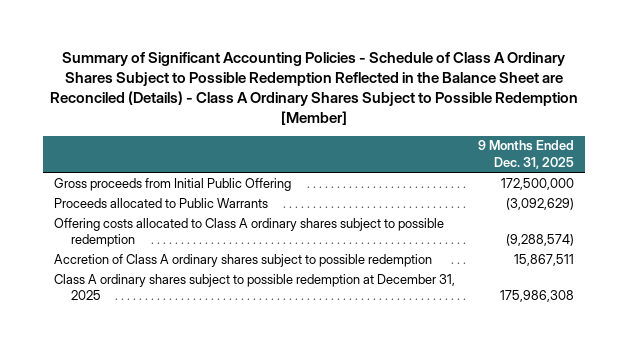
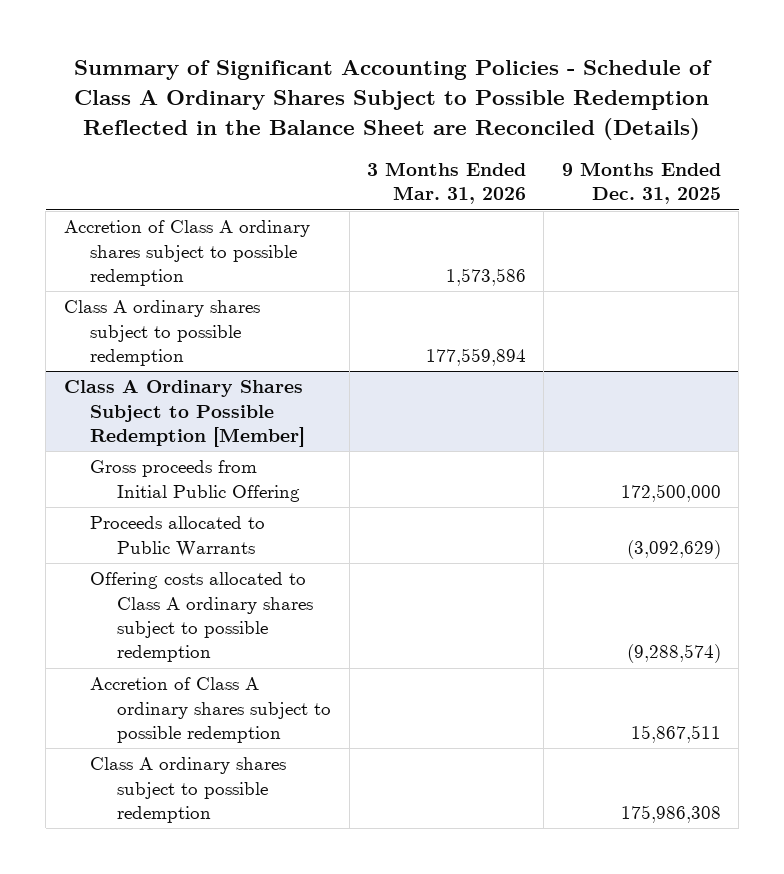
[49,51,578,125] Summary of Significant Accounting Policies - Schedule of Class A Ordinary Shares Subject to Possible Redemption Reflected in the Balance Sheet are Reconciled (Details) - Class A Ordinary Shares Subject to Possible Redemption [Member] -> [74,60,713,140] Summary of Significant Accounting Policies - Schedule of Class A Ordinary Shares Subject to Possible Redemption Reflected in the Balance Sheet are Reconciled (Details)
none -> [366,162,526,205] 3 Months Ended Mar. 31, 2026
none -> [63,220,310,286] Accretion of Class A ordinary shares subject to possible redemption
none -> [63,300,260,366] Class A ordinary shares subject to possible redemption
none -> [63,380,306,447] Class A Ordinary Shares Subject to Possible Redemption [Member]
[54,273,456,301] Class A ordinary shares subject to possible redemption at December 31, 2025 -> [90,757,287,823] Class A ordinary shares subject to possible redemption

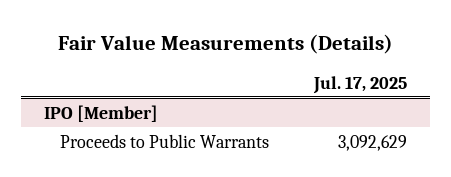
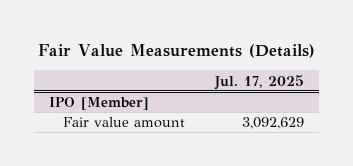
[59,133,269,148] Proceeds to Public Warrants -> [63,117,186,129] Fair value amount

